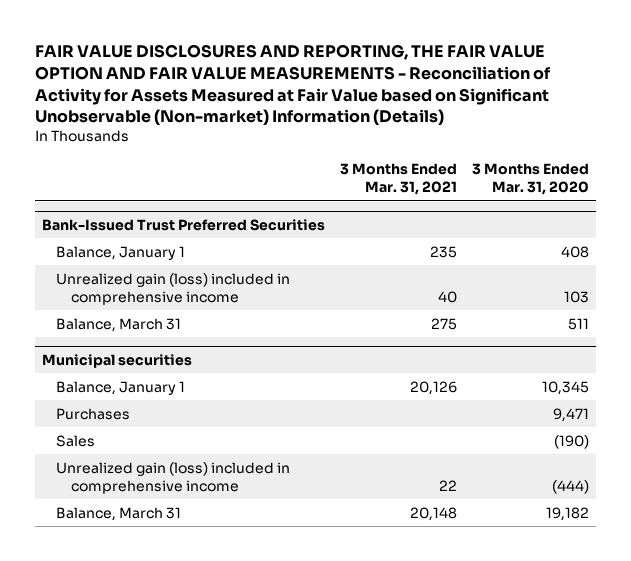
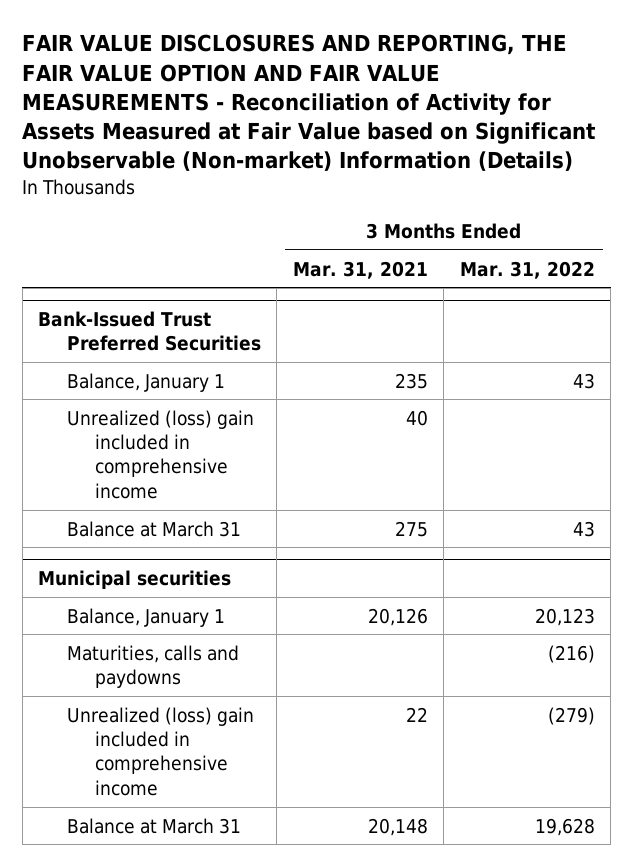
[472,163,590,196] 3 Months Ended Mar. 31, 2020 -> none
none -> [459,260,595,279] Mar. 31, 2022
[56,272,291,305] Unrealized gain (loss) included in comprehensive income -> [66,409,254,499] Unrealized (loss) gain included in comprehensive income
[56,317,182,332] Balance, March 31 -> [66,520,241,537] Balance at March 31
[56,407,131,420] Purchases -> none
[56,434,96,447] Sales -> [66,644,239,689] Maturities, calls and paydowns
[56,461,291,494] Unrealized gain (loss) included in comprehensive income -> [66,706,254,796] Unrealized (loss) gain included in comprehensive income
[56,506,182,521] Balance, March 31 -> [66,817,241,834] Balance at March 31

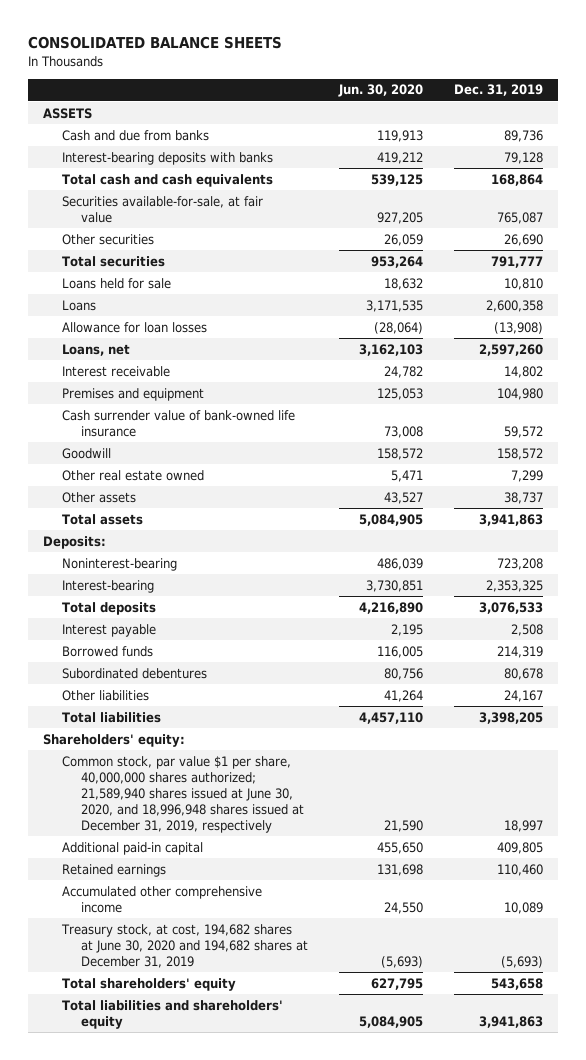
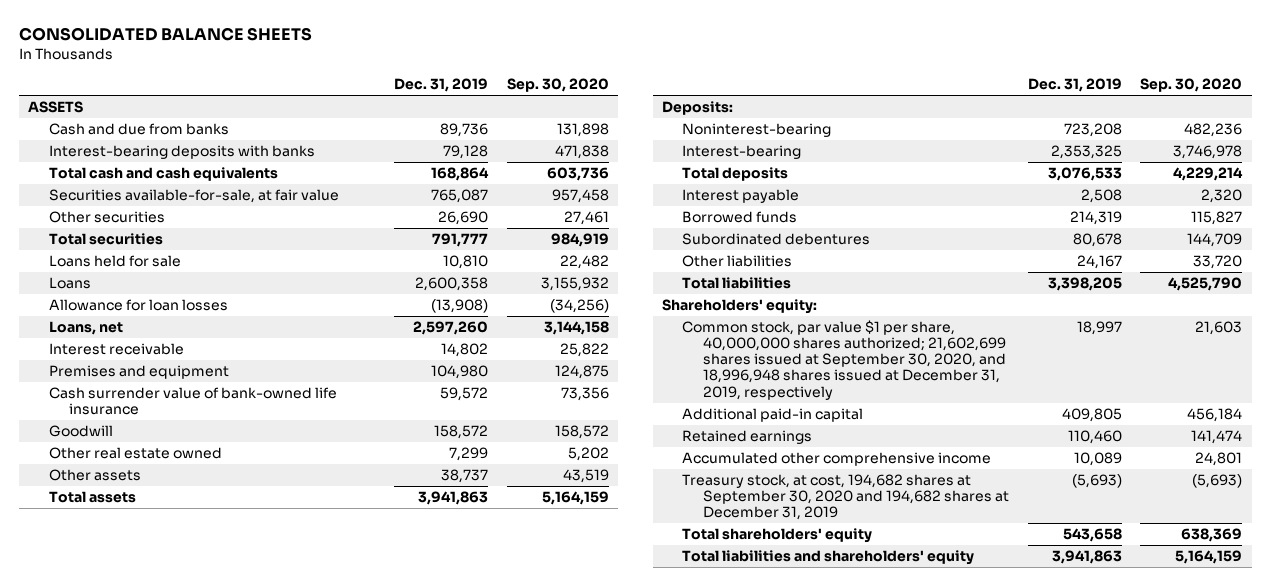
[337,84,423,98] Jun. 30, 2020 -> none
none -> [506,78,609,93] Sep. 30, 2020
[62,755,304,833] Common stock, par value $1 per share, 40,000,000 shares authorized; 21,589,940 shares issued at June 30, 2020, and 18,996,948 shares issued at December 31, 2019, respectively -> [682,320,1006,400] Common stock, par value $1 per share, 40,000,000 shares authorized; 21,602,699 shares issued at September 30, 2020, and 18,996,948 shares issued at December 31, 2019, respectively
[61,923,308,968] Treasury stock, at cost, 194,682 shares at June 30, 2020 and 194,682 shares at December 31, 2019 -> [682,474,1009,521] Treasury stock, at cost, 194,682 shares at September 30, 2020 and 194,682 shares at December 31, 2019

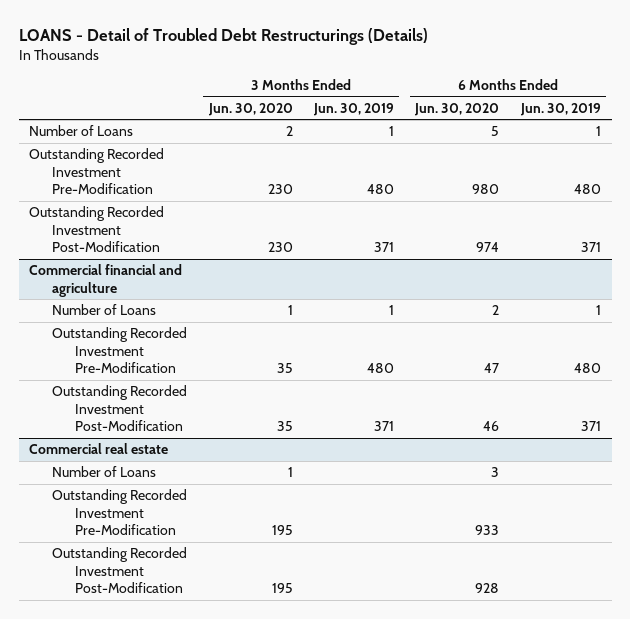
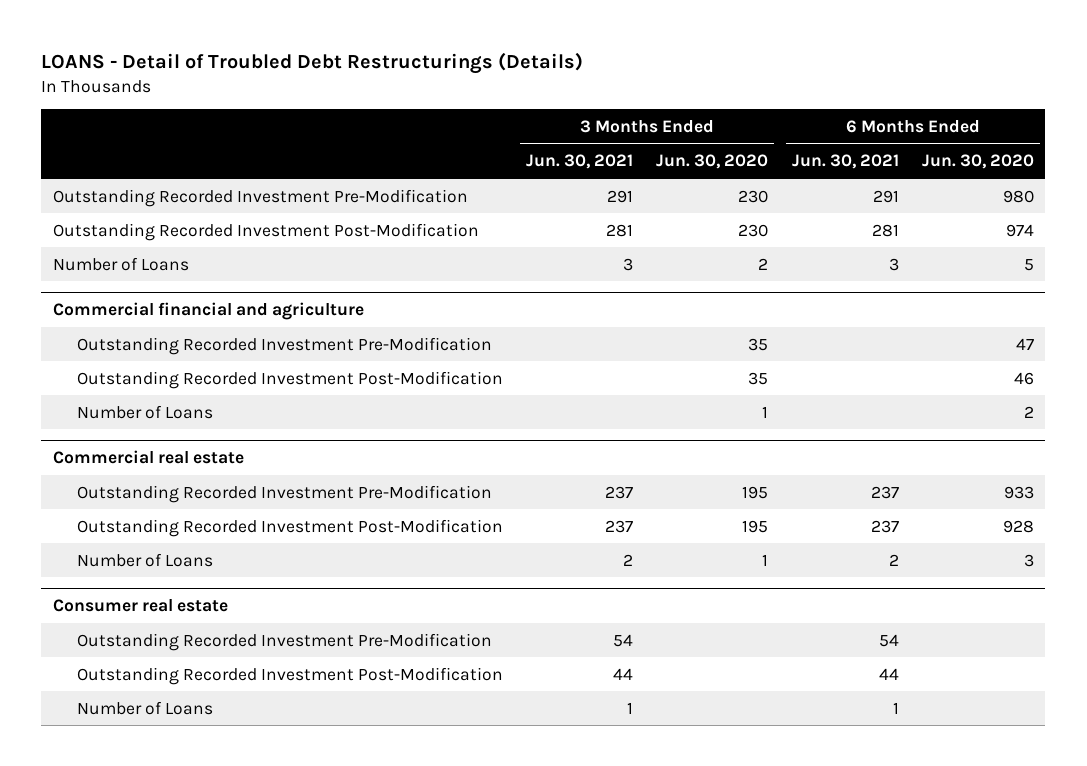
[312,102,394,116] Jun. 30, 2019 -> none
[519,102,601,116] Jun. 30, 2019 -> none
none -> [526,154,634,170] Jun. 30, 2021
none -> [791,154,899,170] Jun. 30, 2021
[29,125,134,137] Number of Loans -> [52,256,189,271] Number of Loans
[52,304,157,316] Number of Loans -> [77,404,214,419] Number of Loans
[52,466,157,478] Number of Loans -> [77,552,214,567] Number of Loans
none -> [52,599,228,613] Consumer real estate
none -> [77,632,493,651] Outstanding Recorded Investment Pre-Modification
none -> [77,666,504,685] Outstanding Recorded Investment Post-Modification
none -> [77,700,214,715] Number of Loans

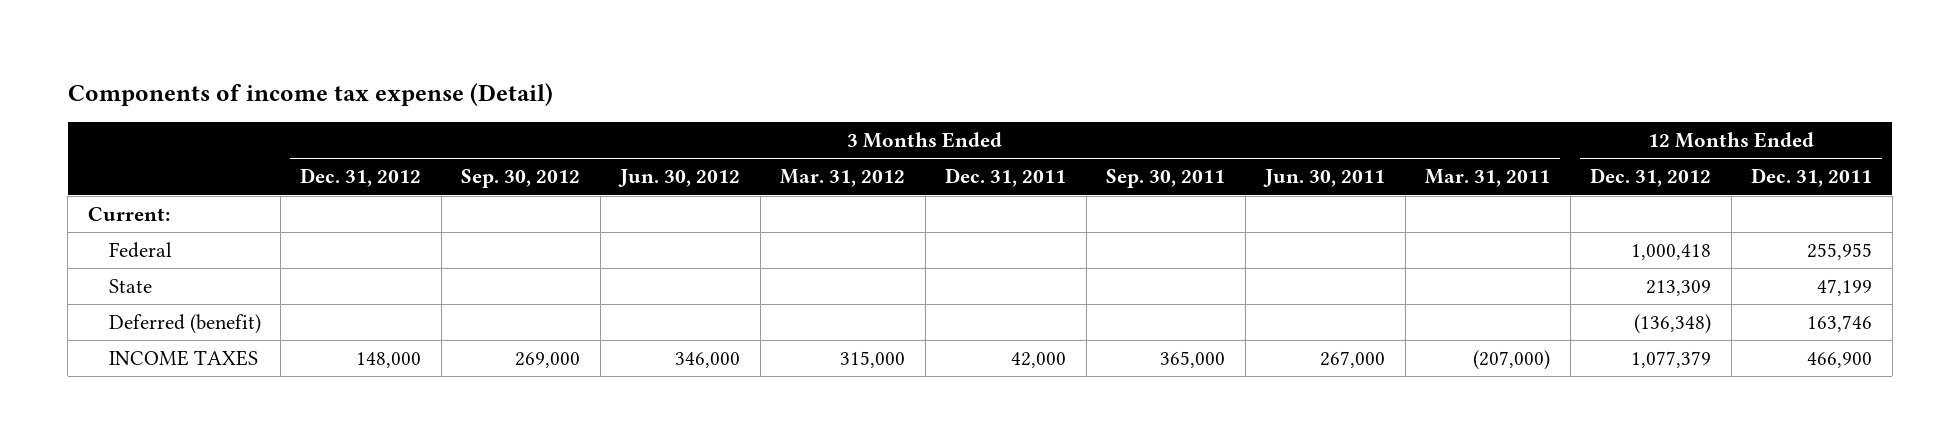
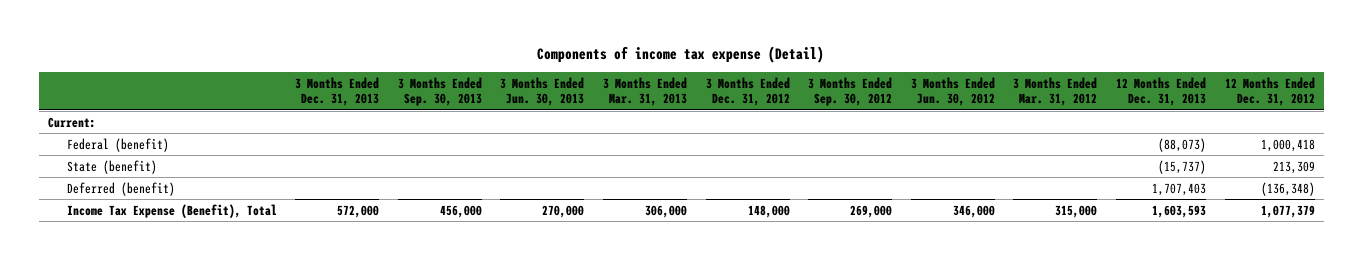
[945,168,1067,188] Dec. 31, 2011 -> none
[1106,169,1226,189] Sep. 30, 2011 -> none
[1263,169,1386,188] Jun. 30, 2011 -> none
[1425,169,1551,188] Mar. 31, 2011 -> none
[1751,168,1873,188] Dec. 31, 2011 -> none
none -> [295,76,380,107] 3 Months Ended Dec. 31, 2013
none -> [397,76,482,107] 3 Months Ended Sep. 30, 2013
none -> [500,76,585,107] 3 Months Ended Jun. 30, 2013
none -> [603,76,688,107] 3 Months Ended Mar. 31, 2013
none -> [1116,76,1207,107] 12 Months Ended Dec. 31, 2013
[108,242,172,259] Federal -> [66,137,169,152] Federal (benefit)
[108,279,152,294] State -> [66,159,157,174] State (benefit)
[108,350,258,367] INCOME TAXES -> [66,203,277,218] Income Tax Expense (Benefit), Total

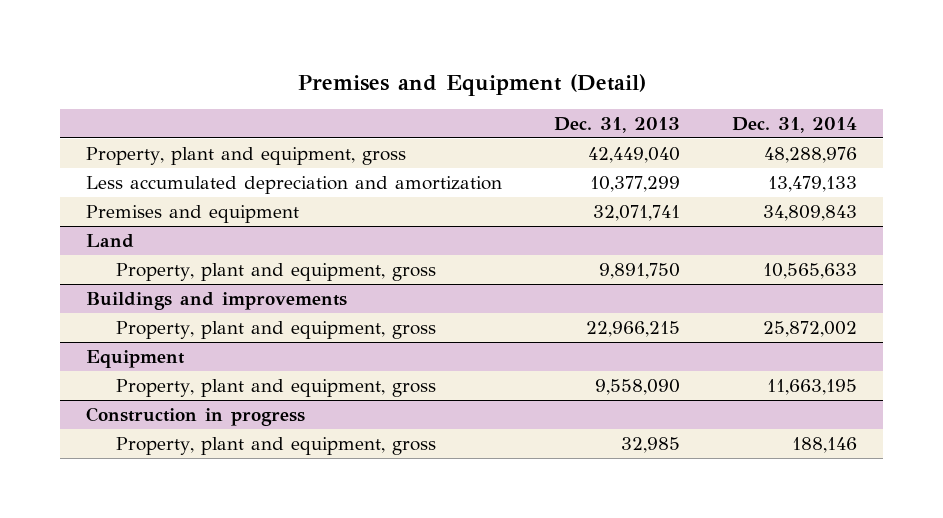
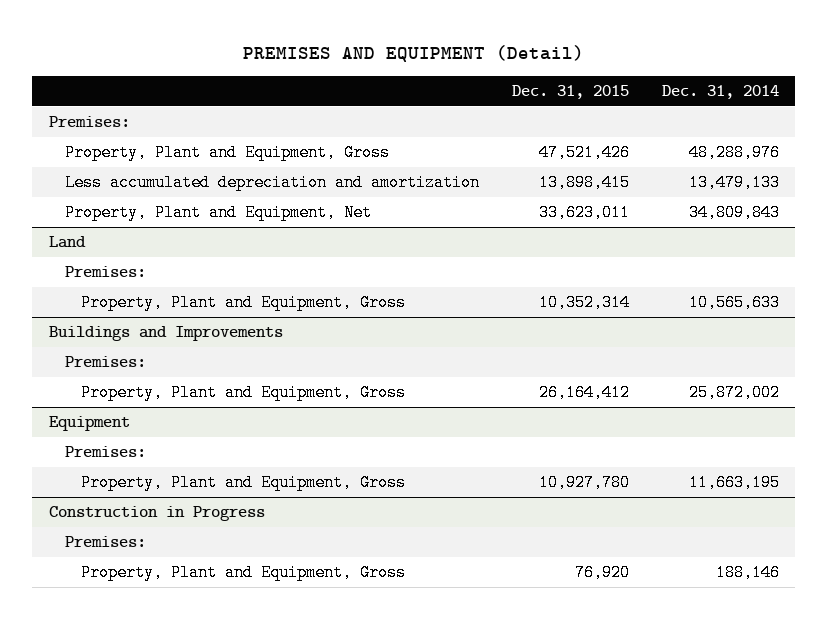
[297,73,646,96] Premises and Equipment (Detail) -> [242,44,584,62] PREMISES AND EQUIPMENT (Detail)
[554,116,681,133] Dec. 31, 2013 -> none
none -> [511,85,629,100] Dec. 31, 2015
none -> [48,116,130,128] Premises:
[86,147,407,166] Property, plant and equipment, gross -> [64,144,390,162] Property, Plant and Equipment, Gross
[86,205,300,224] Premises and equipment -> [64,204,372,222] Property, Plant and Equipment, Net
none -> [64,266,146,278] Premises:
[115,263,436,282] Property, plant and equipment, gross -> [81,294,407,312] Property, Plant and Equipment, Gross
[86,292,348,311] Buildings and improvements -> [48,326,283,342] Buildings and Improvements
none -> [64,356,146,368] Premises:
[115,321,436,340] Property, plant and equipment, gross -> [81,384,407,402] Property, Plant and Equipment, Gross
none -> [64,446,146,458] Premises:
[115,379,436,398] Property, plant and equipment, gross -> [81,474,407,492] Property, Plant and Equipment, Gross
[86,407,306,427] Construction in progress -> [48,506,265,522] Construction in Progress
none -> [64,536,146,548] Premises:
[115,437,436,456] Property, plant and equipment, gross -> [81,564,407,582] Property, Plant and Equipment, Gross

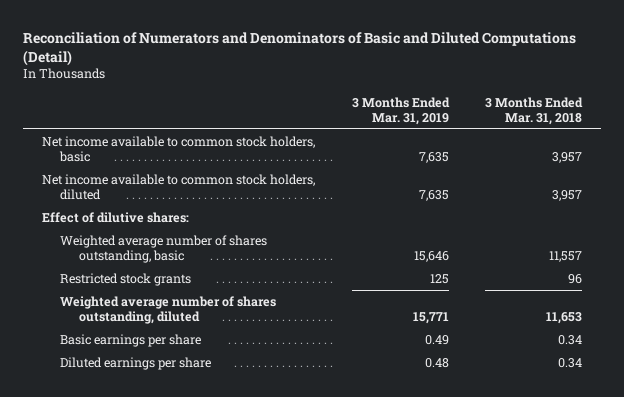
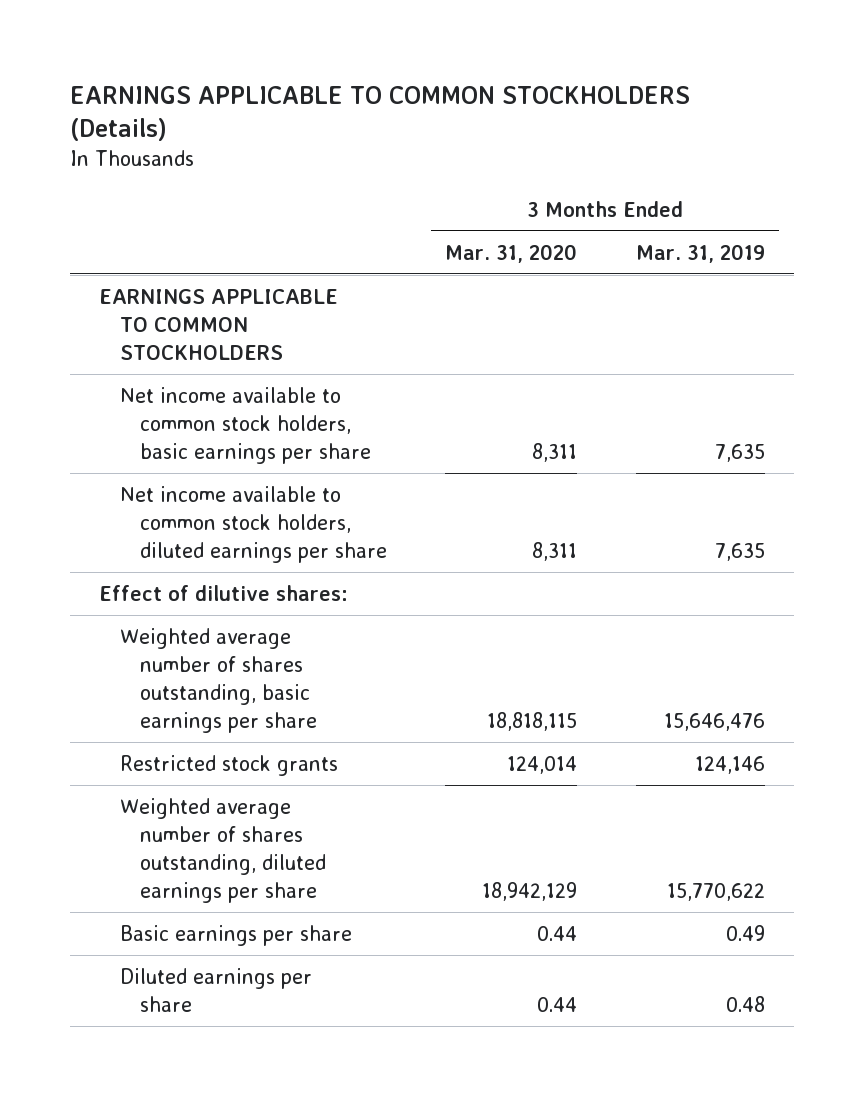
[23,31,577,66] Reconciliation of Numerators and Denominators of Basic and Diluted Computations (Detail) -> [69,85,690,142] EARNINGS APPLICABLE TO COMMON STOCKHOLDERS (Details)
[485,96,584,125] 3 Months Ended Mar. 31, 2018 -> none
none -> [445,243,578,263] Mar. 31, 2020
none -> [99,288,339,360] EARNINGS APPLICABLE TO COMMON STOCKHOLDERS
[41,135,315,163] Net income available to common stock holders, basic -> [119,386,371,464] Net income available to common stock holders, basic earnings per share
[41,173,315,201] Net income available to common stock holders, diluted -> [119,485,387,563] Net income available to common stock holders, diluted earnings per share
[60,234,268,264] Weighted average number of shares outstanding, basic -> [119,627,317,734] Weighted average number of shares outstanding, basic earnings per share
[413,251,449,263] 15,646 -> [663,713,765,732] 15,646,476
[429,273,449,284] 125 -> [694,755,765,774] 124,146
[60,295,277,325] Weighted average number of shares outstanding, diluted -> [119,797,326,904] Weighted average number of shares outstanding, diluted earnings per share
[412,312,449,325] 15,771 -> [666,883,765,902] 15,770,622

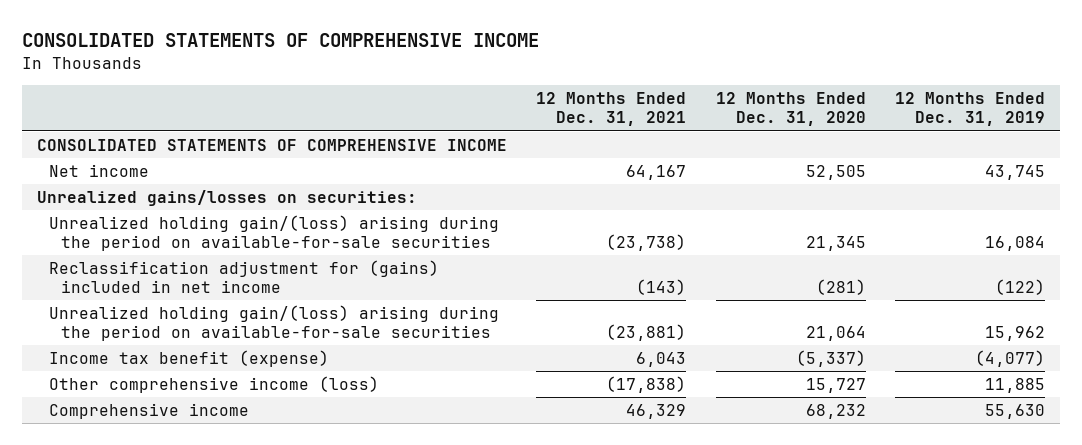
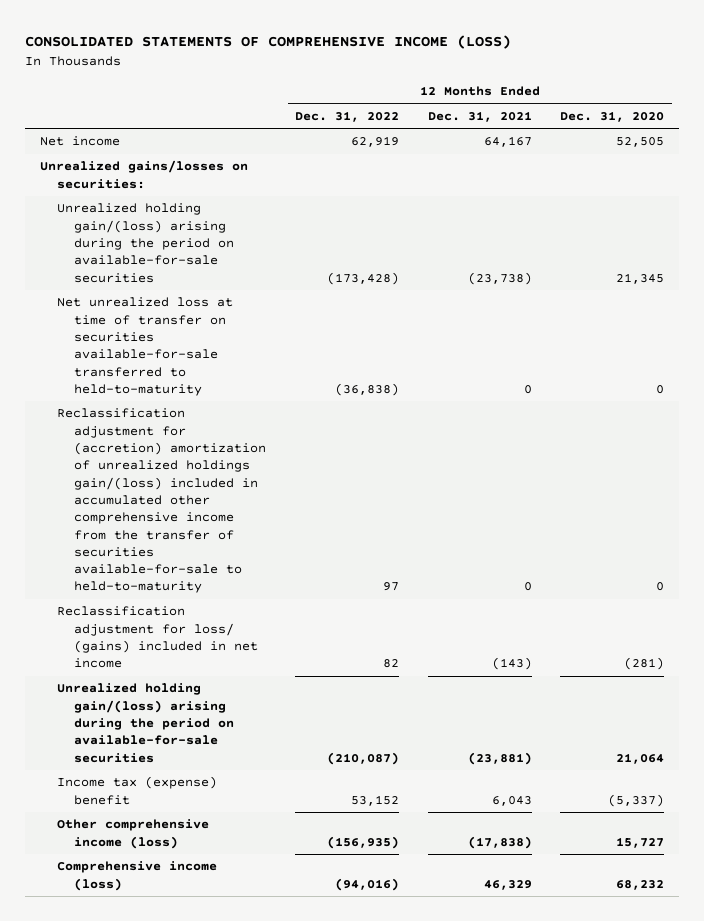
[22,33,540,48] CONSOLIDATED STATEMENTS OF COMPREHENSIVE INCOME -> [25,35,512,50] CONSOLIDATED STATEMENTS OF COMPREHENSIVE INCOME (LOSS)
[895,92,1046,127] 12 Months Ended Dec. 31, 2019 -> none
none -> [295,110,400,122] Dec. 31, 2022
[36,139,507,152] CONSOLIDATED STATEMENTS OF COMPREHENSIVE INCOME -> none
none -> [57,297,234,396] Net unrealized loss at time of transfer on securities available-for-sale transferred to held-to-maturity
none -> [57,408,267,594] Reclassification adjustment for (accretion) amortization of unrealized holdings gain/(loss) included in accumulated other comprehensive income from the transfer of securities available-for-sale to held-to-maturity
[48,260,439,293] Reclassification adjustment for (gains) included in net income -> [57,606,259,669] Reclassification adjustment for loss/ (gains) included in net income
[48,350,329,368] Income tax benefit (expense) -> [57,776,218,805] Income tax (expense) benefit
[48,403,249,420] Comprehensive income -> [57,861,218,891] Comprehensive income (loss)

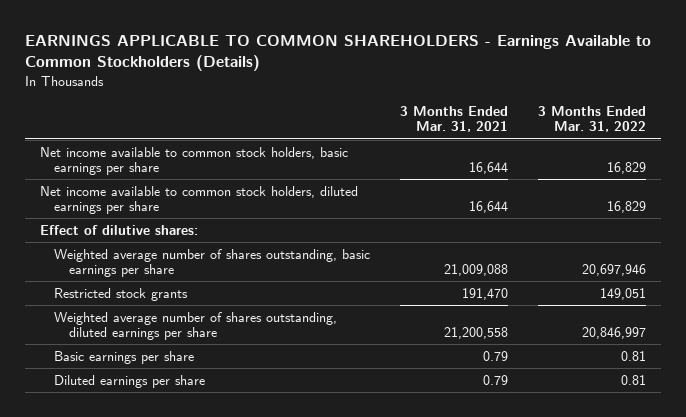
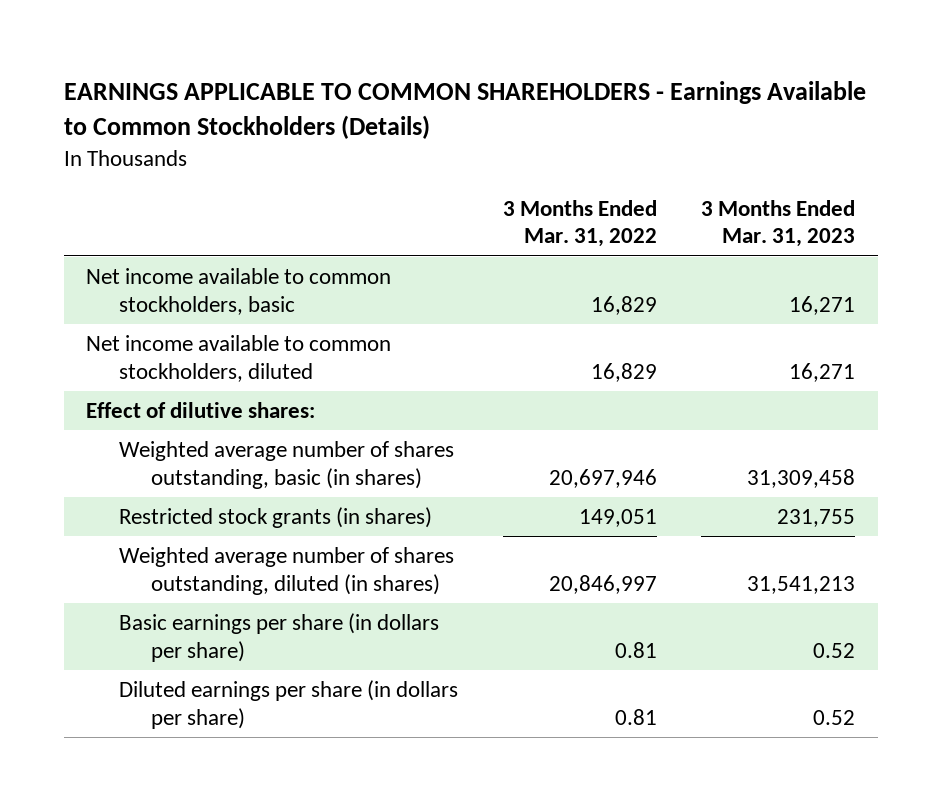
[400,105,509,133] 3 Months Ended Mar. 31, 2021 -> none
none -> [701,199,856,248] 3 Months Ended Mar. 31, 2023
[39,146,348,176] Net income available to common stock holders, basic earnings per share -> [86,267,392,315] Net income available to common stockholders, basic
[39,185,358,215] Net income available to common stock holders, diluted earnings per share -> [86,334,392,382] Net income available to common stockholders, diluted
[54,248,371,278] Weighted average number of shares outstanding, basic earnings per share -> [118,440,454,489] Weighted average number of shares outstanding, basic (in shares)
[54,287,189,301] Restricted stock grants -> [118,506,432,528] Restricted stock grants (in shares)
[54,311,338,341] Weighted average number of shares outstanding, diluted earnings per share -> [118,546,454,595] Weighted average number of shares outstanding, diluted (in shares)
[54,350,195,364] Basic earnings per share -> [118,612,439,662] Basic earnings per share (in dollars per share)
[54,374,206,388] Diluted earnings per share -> [118,679,458,729] Diluted earnings per share (in dollars per share)

